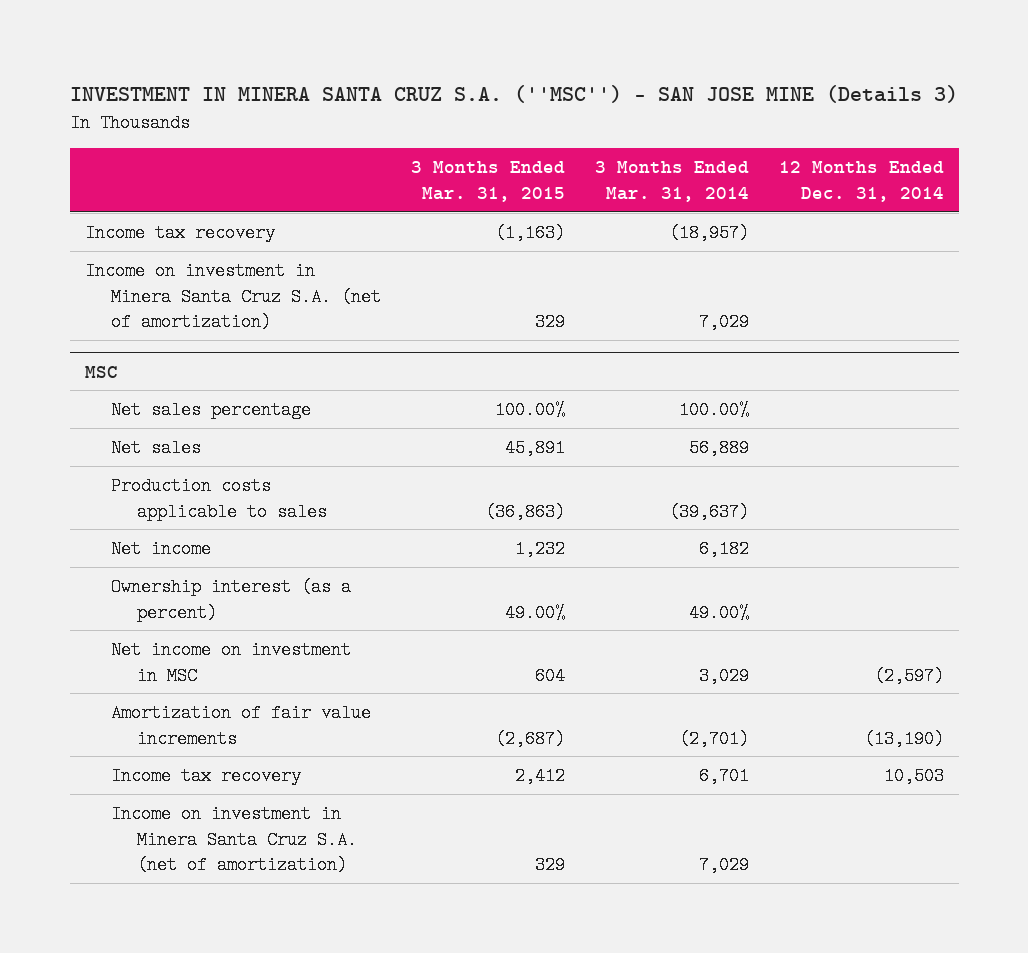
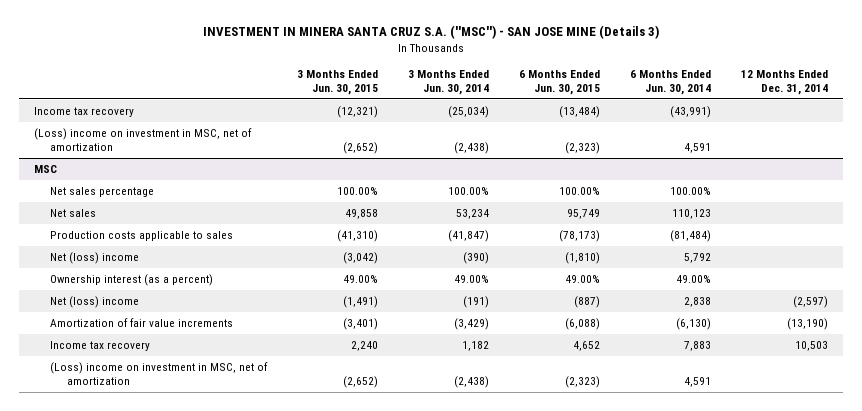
[410,161,565,203] 3 Months Ended Mar. 31, 2015 -> none
[594,161,749,203] 3 Months Ended Mar. 31, 2014 -> none
none -> [297,69,379,95] 3 Months Ended Jun. 30, 2015
none -> [408,69,490,95] 3 Months Ended Jun. 30, 2014
none -> [519,69,601,95] 6 Months Ended Jun. 30, 2015
none -> [629,69,711,95] 6 Months Ended Jun. 30, 2014
[84,261,381,332] Income on investment in Minera Santa Cruz S.A. (net of amortization) -> [33,128,252,151] (Loss) income on investment in MSC, net of amortization
[110,539,211,558] Net income -> [50,252,140,265] Net (loss) income
[110,640,351,685] Net income on investment in MSC -> [50,296,140,309] Net (loss) income
[110,804,357,875] Income on investment in Minera Santa Cruz S.A. (net of amortization) -> [50,362,269,385] (Loss) income on investment in MSC, net of amortization

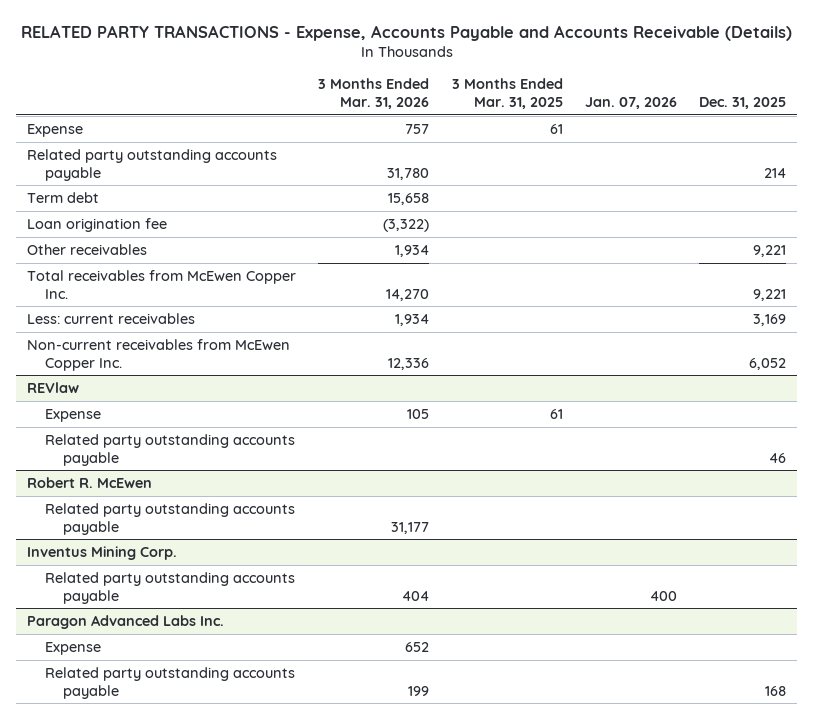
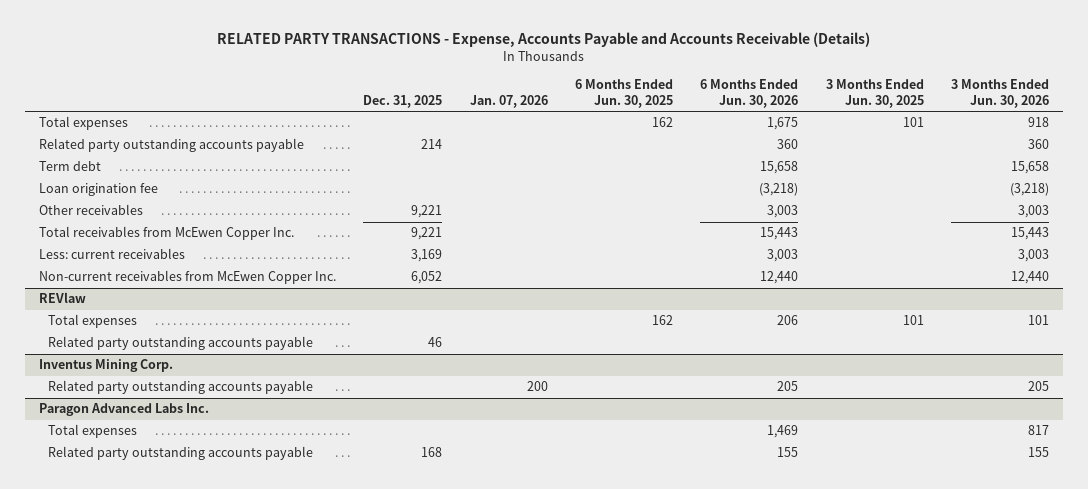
[318,78,430,109] 3 Months Ended Mar. 31, 2026 -> none
[451,78,563,109] 3 Months Ended Mar. 31, 2025 -> none
none -> [575,78,674,108] 6 Months Ended Jun. 30, 2025
none -> [700,78,799,108] 6 Months Ended Jun. 30, 2026
none -> [825,78,924,108] 3 Months Ended Jun. 30, 2025
none -> [951,78,1050,108] 3 Months Ended Jun. 30, 2026
[26,123,83,137] Expense -> [39,116,129,131] Total expenses
[44,408,101,422] Expense -> [48,314,138,329] Total expenses
[26,476,152,488] Robert R. McEwen -> none
[44,502,295,535] Related party outstanding accounts payable -> none
[649,590,677,601] 400 -> [526,381,548,392] 200
[44,641,101,655] Expense -> [48,424,138,439] Total expenses

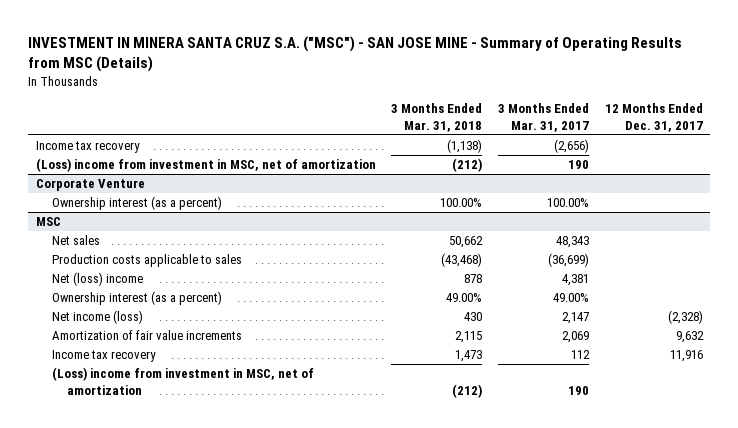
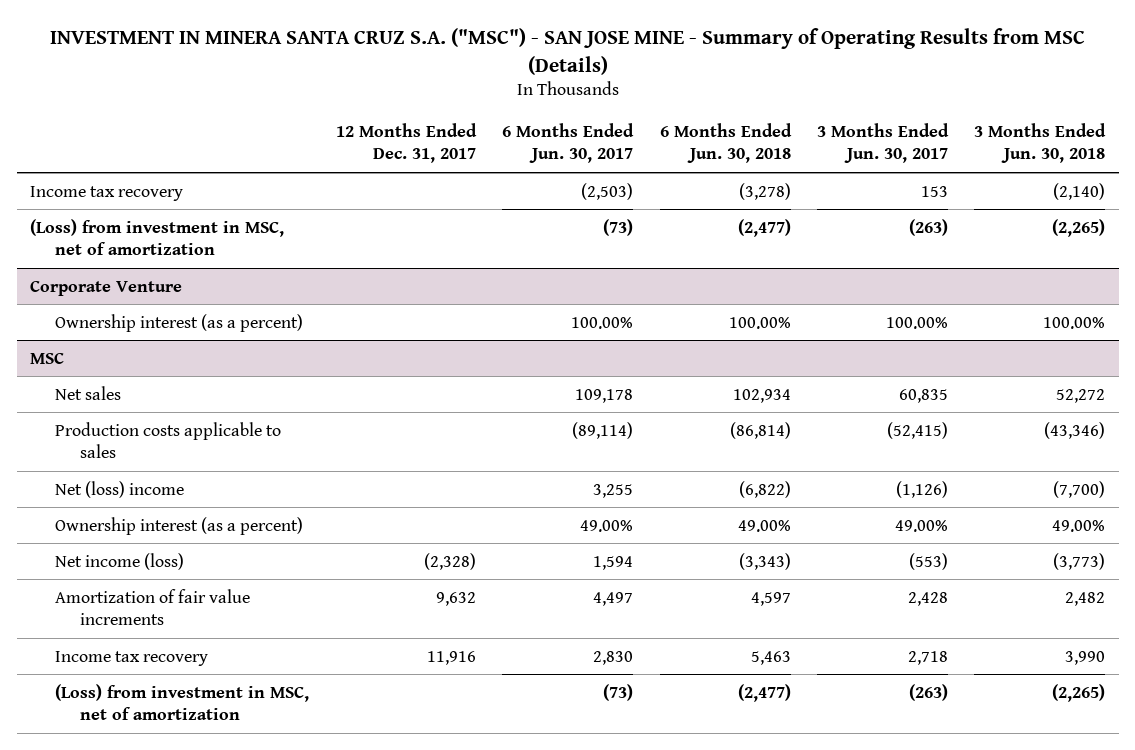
[391,103,483,132] 3 Months Ended Mar. 31, 2018 -> none
[498,103,590,132] 3 Months Ended Mar. 31, 2017 -> none
none -> [502,122,635,164] 6 Months Ended Jun. 30, 2017
none -> [659,122,792,164] 6 Months Ended Jun. 30, 2018
none -> [817,122,950,164] 3 Months Ended Jun. 30, 2017
none -> [974,122,1107,164] 3 Months Ended Jun. 30, 2018
[35,158,376,173] (Loss) income from investment in MSC, net of amortization -> [29,218,284,256] (Loss) from investment in MSC, net of amortization
[51,367,314,395] (Loss) income from investment in MSC, net of amortization -> [55,683,310,721] (Loss) from investment in MSC, net of amortization

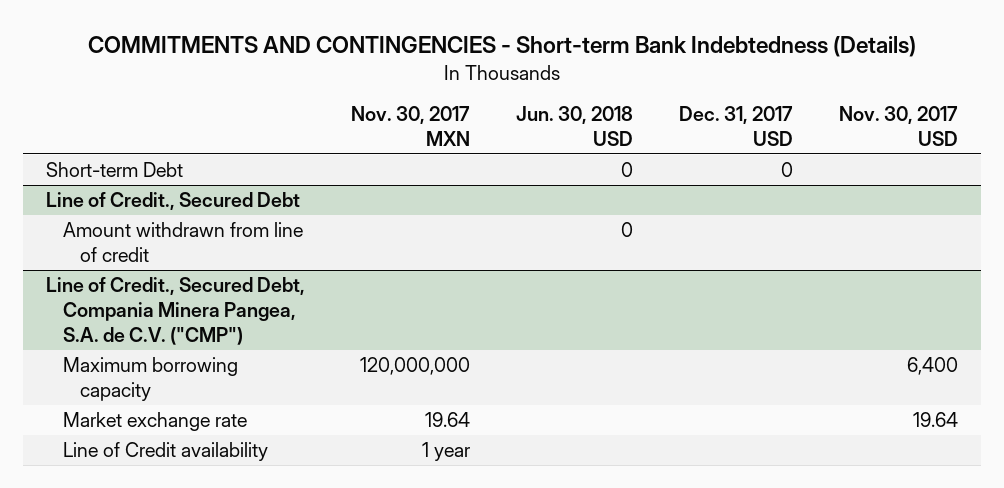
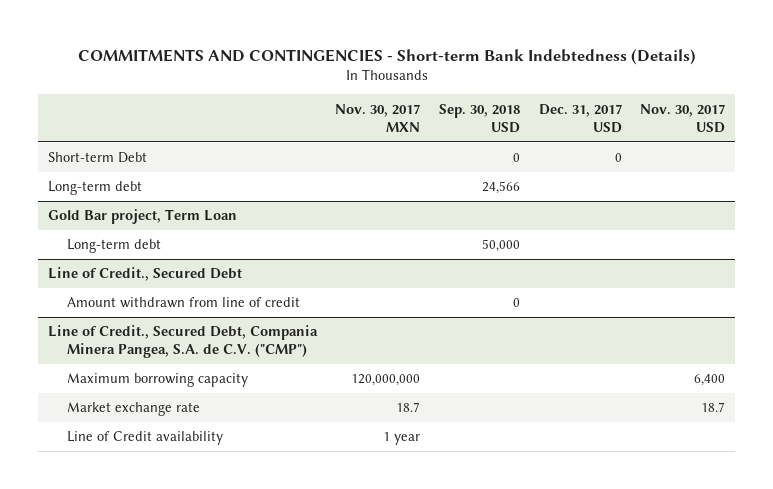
[515,106,633,147] Jun. 30, 2018 USD -> none
none -> [439,103,521,133] Sep. 30, 2018 USD
none -> [47,181,142,196] Long-term debt
none -> [47,209,237,225] Gold Bar project, Term Loan
none -> [67,239,162,254] Long-term debt
[424,412,470,428] 19.64 -> [396,402,421,413] 18.7
[913,412,959,428] 19.64 -> [701,402,726,413] 18.7

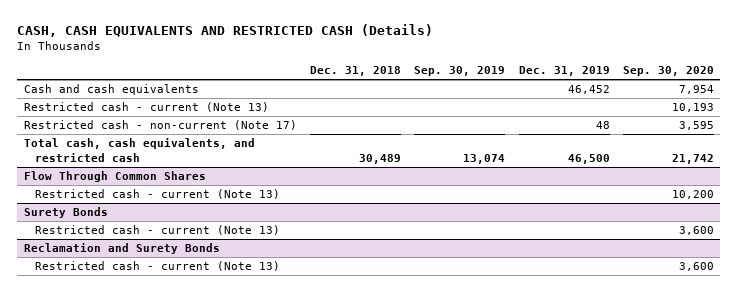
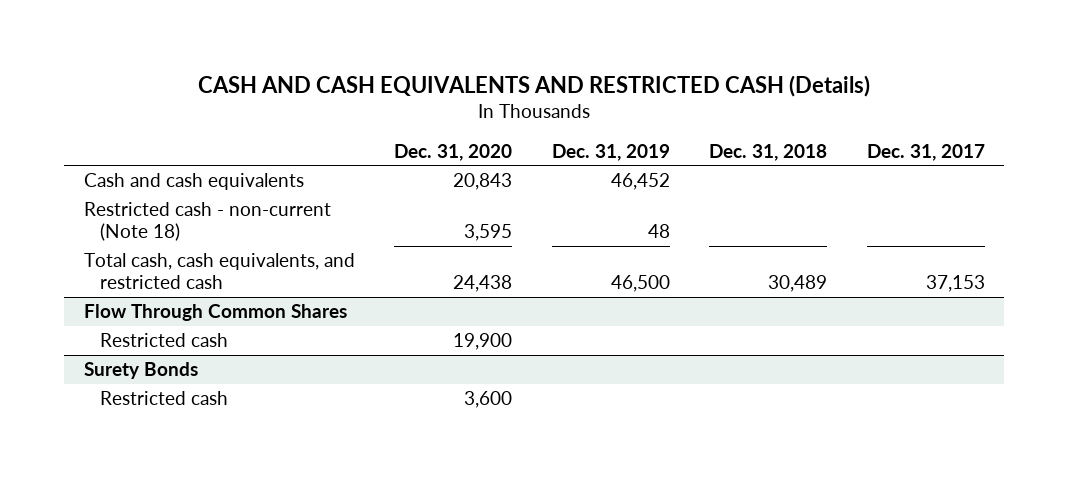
[17,23,434,37] CASH, CASH EQUIVALENTS AND RESTRICTED CASH (Details) -> [198,75,871,98] CASH AND CASH EQUIVALENTS AND RESTRICTED CASH (Details)
[414,65,506,76] Sep. 30, 2019 -> none
[622,65,714,76] Sep. 30, 2020 -> none
none -> [394,143,513,161] Dec. 31, 2020
none -> [866,143,985,161] Dec. 31, 2017
[24,102,270,113] Restricted cash - current (Note 13) -> none
[24,120,298,131] Restricted cash - non-current (Note 17) -> [83,201,331,242] Restricted cash - non-current (Note 18)
[34,189,280,200] Restricted cash - current (Note 13) -> [100,332,229,347] Restricted cash
[24,243,221,255] Reclamation and Surety Bonds -> none
[34,261,280,272] Restricted cash - current (Note 13) -> none
[34,225,280,236] Restricted cash - current (Note 13) -> [100,390,229,405] Restricted cash

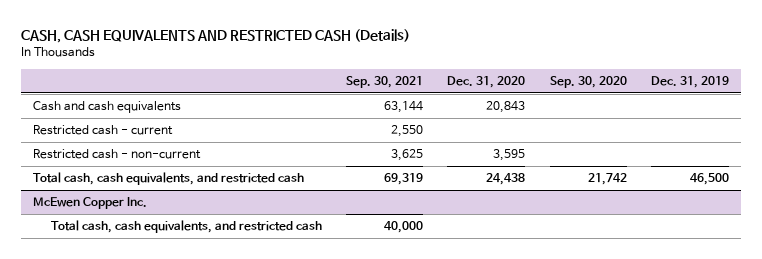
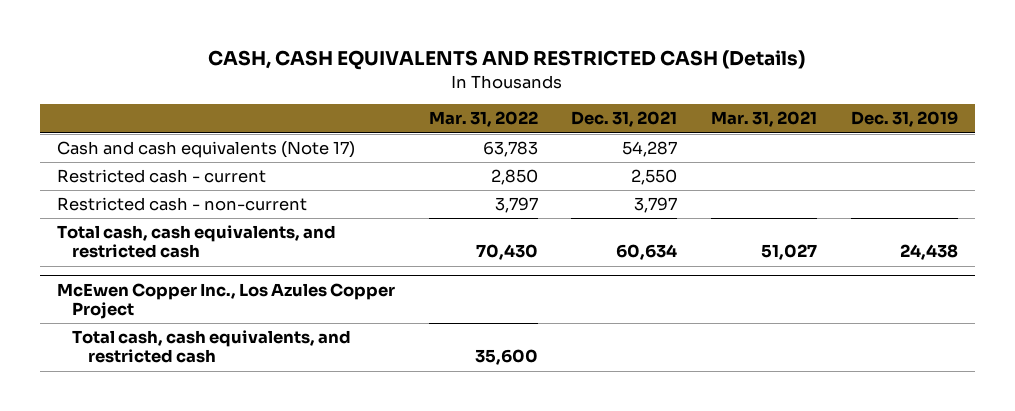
[346,75,424,88] Sep. 30, 2021 -> none
[447,75,526,88] Dec. 31, 2020 -> none
[549,75,627,88] Sep. 30, 2020 -> none
none -> [428,111,538,128] Mar. 31, 2022
none -> [571,111,678,128] Dec. 31, 2021
none -> [711,111,818,128] Mar. 31, 2021
[32,101,181,114] Cash and cash equivalents -> [56,141,355,159] Cash and cash equivalents (Note 17)
[689,173,729,186] 46,500 -> [899,244,958,261] 24,438
[32,197,147,210] McEwen Copper Inc. -> [56,282,395,320] McEwen Copper Inc., Los Azules Copper Project

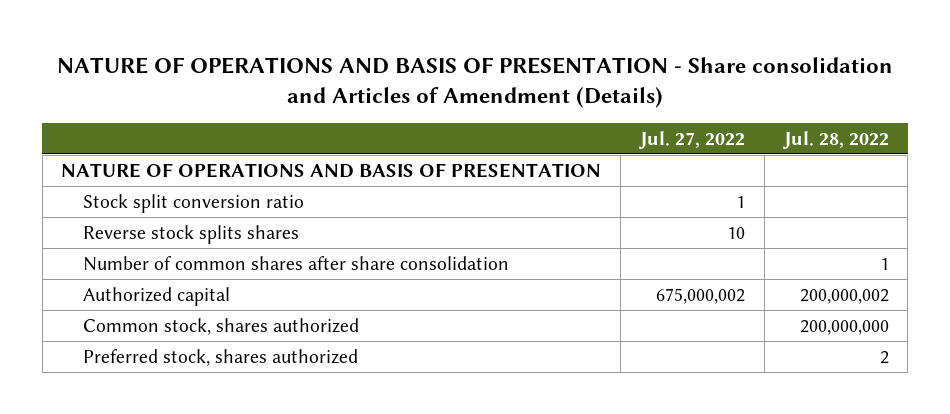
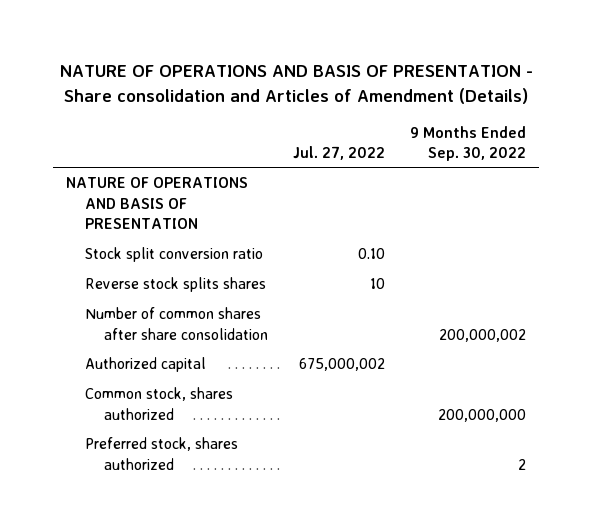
[782,130,889,149] Jul. 28, 2022 -> none
none -> [410,125,527,161] 9 Months Ended Sep. 30, 2022
[736,195,746,208] 1 -> [357,248,385,260] 0.10

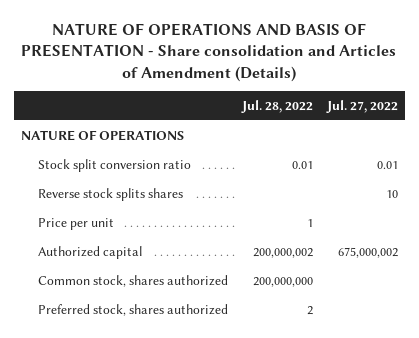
[410,125,527,161] 9 Months Ended Sep. 30, 2022 -> none
none -> [240,100,313,114] Jul. 28, 2022
[65,177,248,229] NATURE OF OPERATIONS AND BASIS OF PRESENTATION -> [20,129,184,141] NATURE OF OPERATIONS
[357,248,385,260] 0.10 -> [377,160,399,169] 0.01
[84,307,268,340] Number of common shares after share consolidation -> none
none -> [37,217,114,230] Price per unit

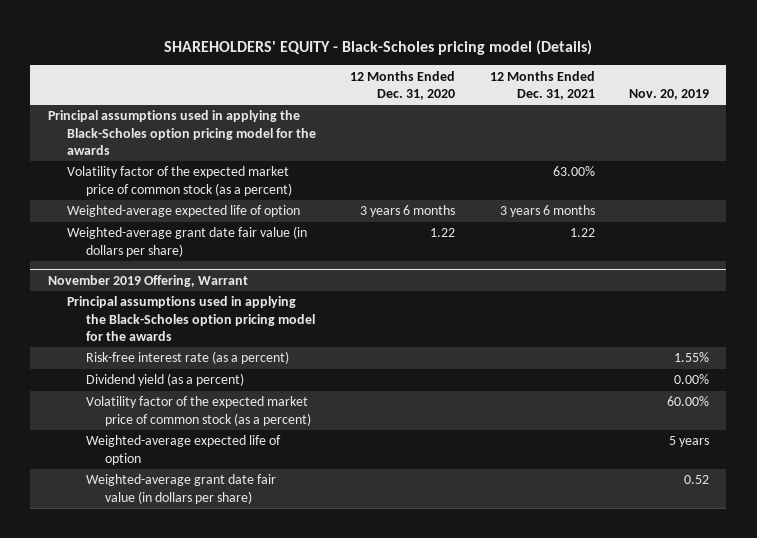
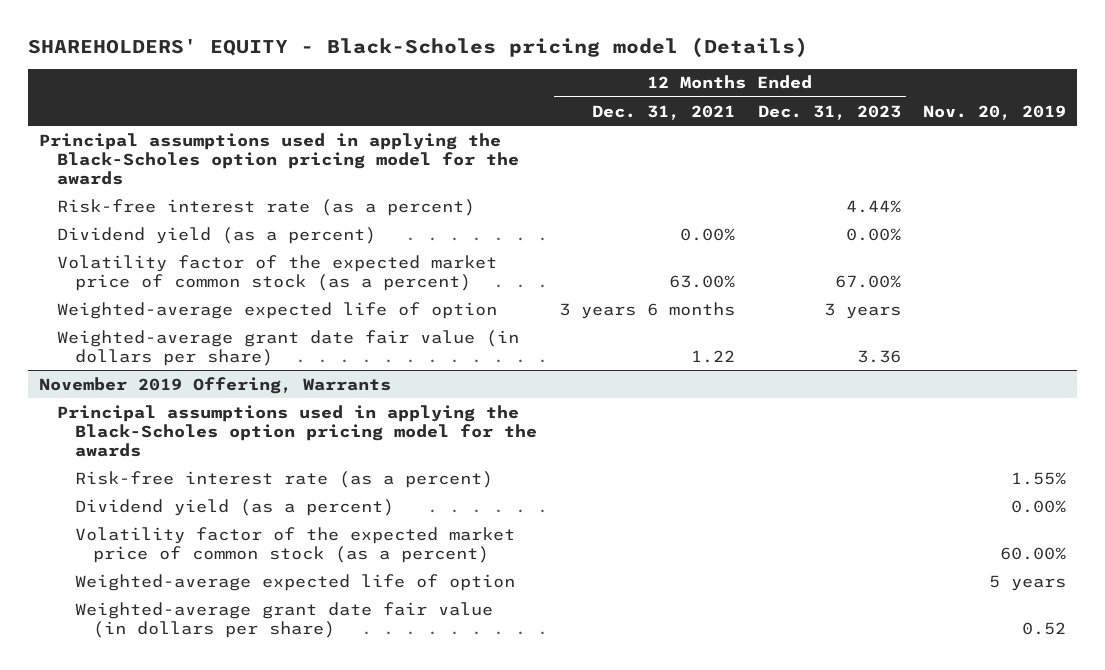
[350,70,456,101] 12 Months Ended Dec. 31, 2020 -> none
none -> [757,104,901,120] Dec. 31, 2023
none -> [57,198,476,216] Risk-free interest rate (as a percent)
none -> [57,226,377,244] Dividend yield (as a percent)
[47,274,248,287] November 2019 Offering, Warrant -> [39,376,392,394] November 2019 Offering, Warrants

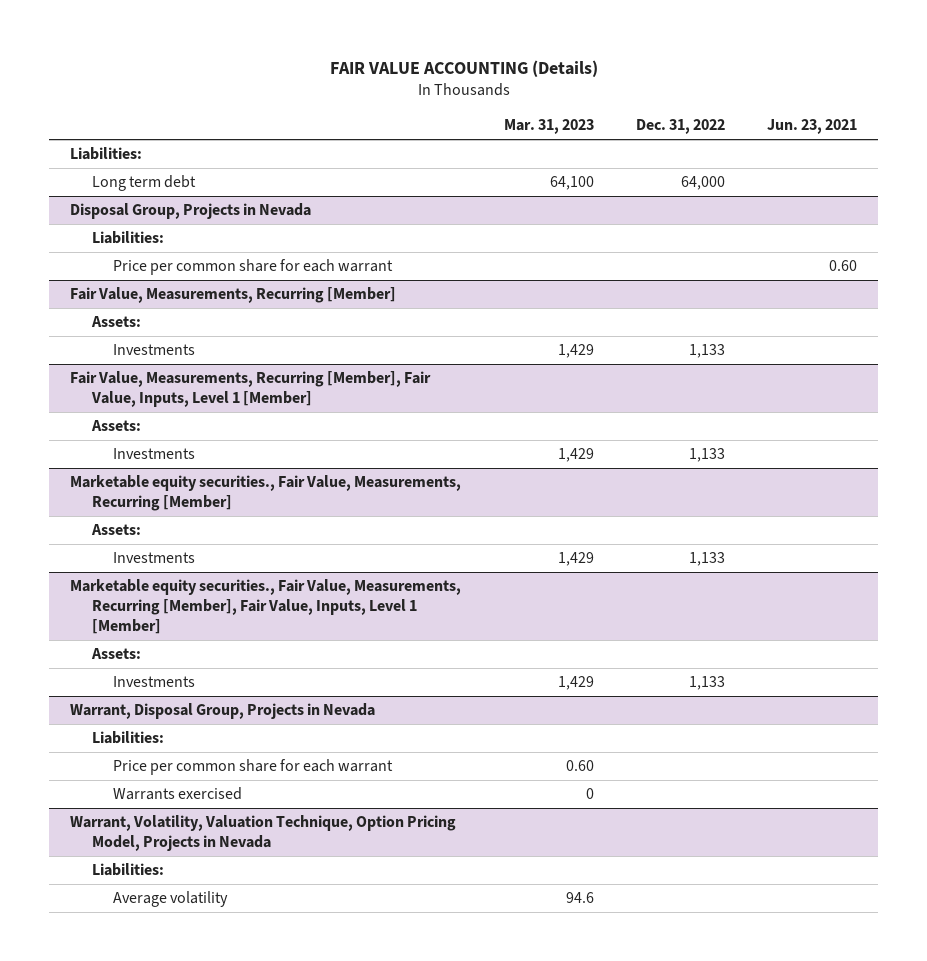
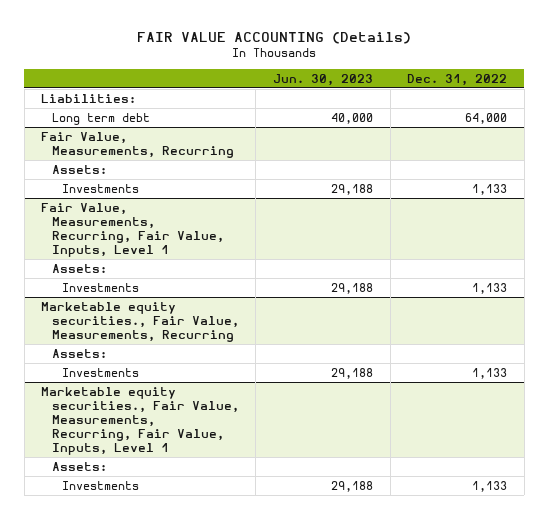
[503,119,594,135] Mar. 31, 2023 -> none
[766,119,857,135] Jun. 23, 2021 -> none
none -> [272,73,373,86] Jun. 30, 2023
[70,203,312,220] Disposal Group, Projects in Nevada -> none
[91,231,164,245] Liabilities: -> none
[112,259,393,276] Price per common share for each warrant -> none
[70,287,397,304] Fair Value, Measurements, Recurring [Member] -> [41,131,234,158] Fair Value, Measurements, Recurring
[70,371,432,408] Fair Value, Measurements, Recurring [Member], Fair Value, Inputs, Level 1 [Member] -> [41,202,224,258] Fair Value, Measurements, Recurring, Fair Value, Inputs, Level 1
[70,475,462,512] Marketable equity securities., Fair Value, Measurements, Recurring [Member] -> [41,301,239,342] Marketable equity securities., Fair Value, Measurements, Recurring
[70,579,462,635] Marketable equity securities., Fair Value, Measurements, Recurring [Member], Fair Value, Inputs, Level 1 [Member] -> [41,386,239,456] Marketable equity securities., Fair Value, Measurements, Recurring, Fair Value, Inputs, Level 1
[70,703,376,720] Warrant, Disposal Group, Projects in Nevada -> none
[91,731,164,745] Liabilities: -> none
[112,759,393,776] Price per common share for each warrant -> none
[112,787,242,801] Warrants exercised -> none
[70,815,457,852] Warrant, Volatility, Valuation Technique, Option Pricing Model, Projects in Nevada -> none
[91,863,164,877] Liabilities: -> none
[112,891,228,908] Average volatility -> none

